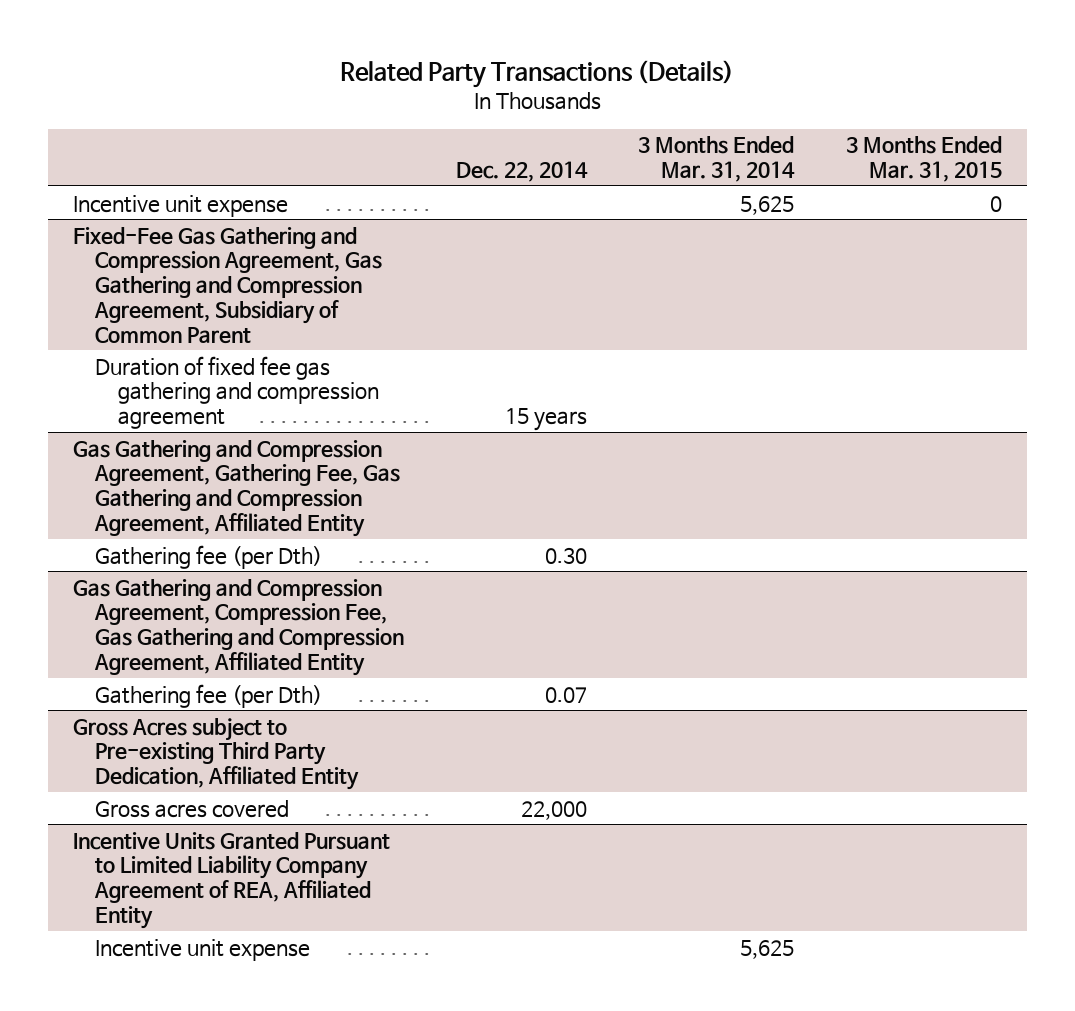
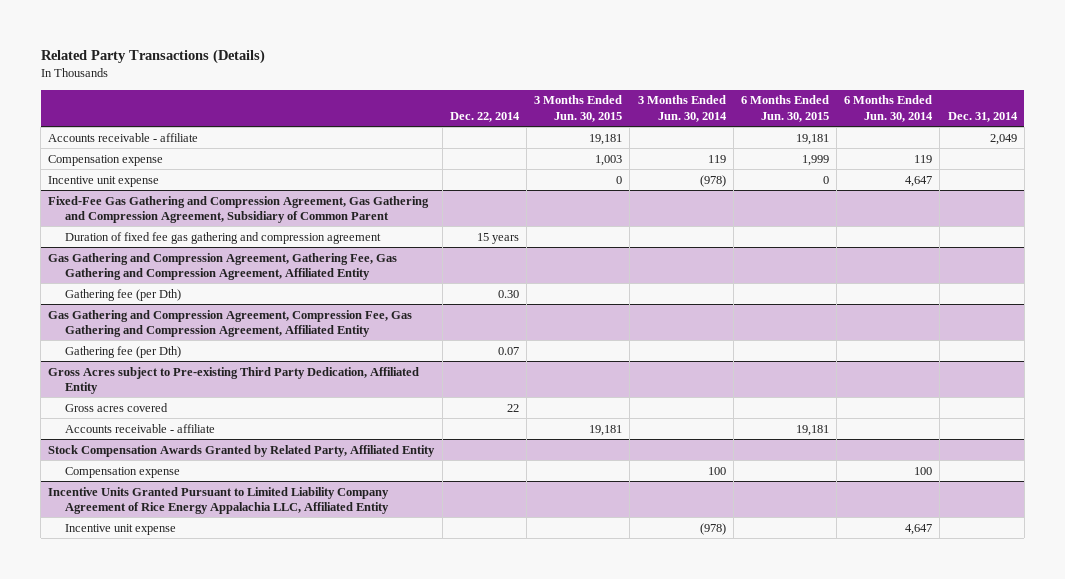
[638,136,796,183] 3 Months Ended Mar. 31, 2014 -> none
[845,136,1002,183] 3 Months Ended Mar. 31, 2015 -> none
none -> [534,95,623,122] 3 Months Ended Jun. 30, 2015
none -> [637,95,727,122] 3 Months Ended Jun. 30, 2014
none -> [740,95,829,122] 6 Months Ended Jun. 30, 2015
none -> [844,95,934,122] 6 Months Ended Jun. 30, 2014
none -> [947,111,1018,122] Dec. 31, 2014
none -> [48,132,199,142] Accounts receivable - affiliate
none -> [48,154,164,166] Compensation expense
[520,800,587,820] 22,000 -> [506,403,519,412] 22
none -> [65,423,216,433] Accounts receivable - affiliate
none -> [48,444,436,457] Stock Compensation Awards Granted by Related Party, Affiliated Entity
none -> [65,466,181,478] Compensation expense
[73,831,391,930] Incentive Units Granted Pursuant to Limited Liability Company Agreement of REA, Affiliated Entity -> [48,486,390,514] Incentive Units Granted Pursuant to Limited Liability Company Agreement of Rice Energy Appalachia LLC, Affiliated Entity

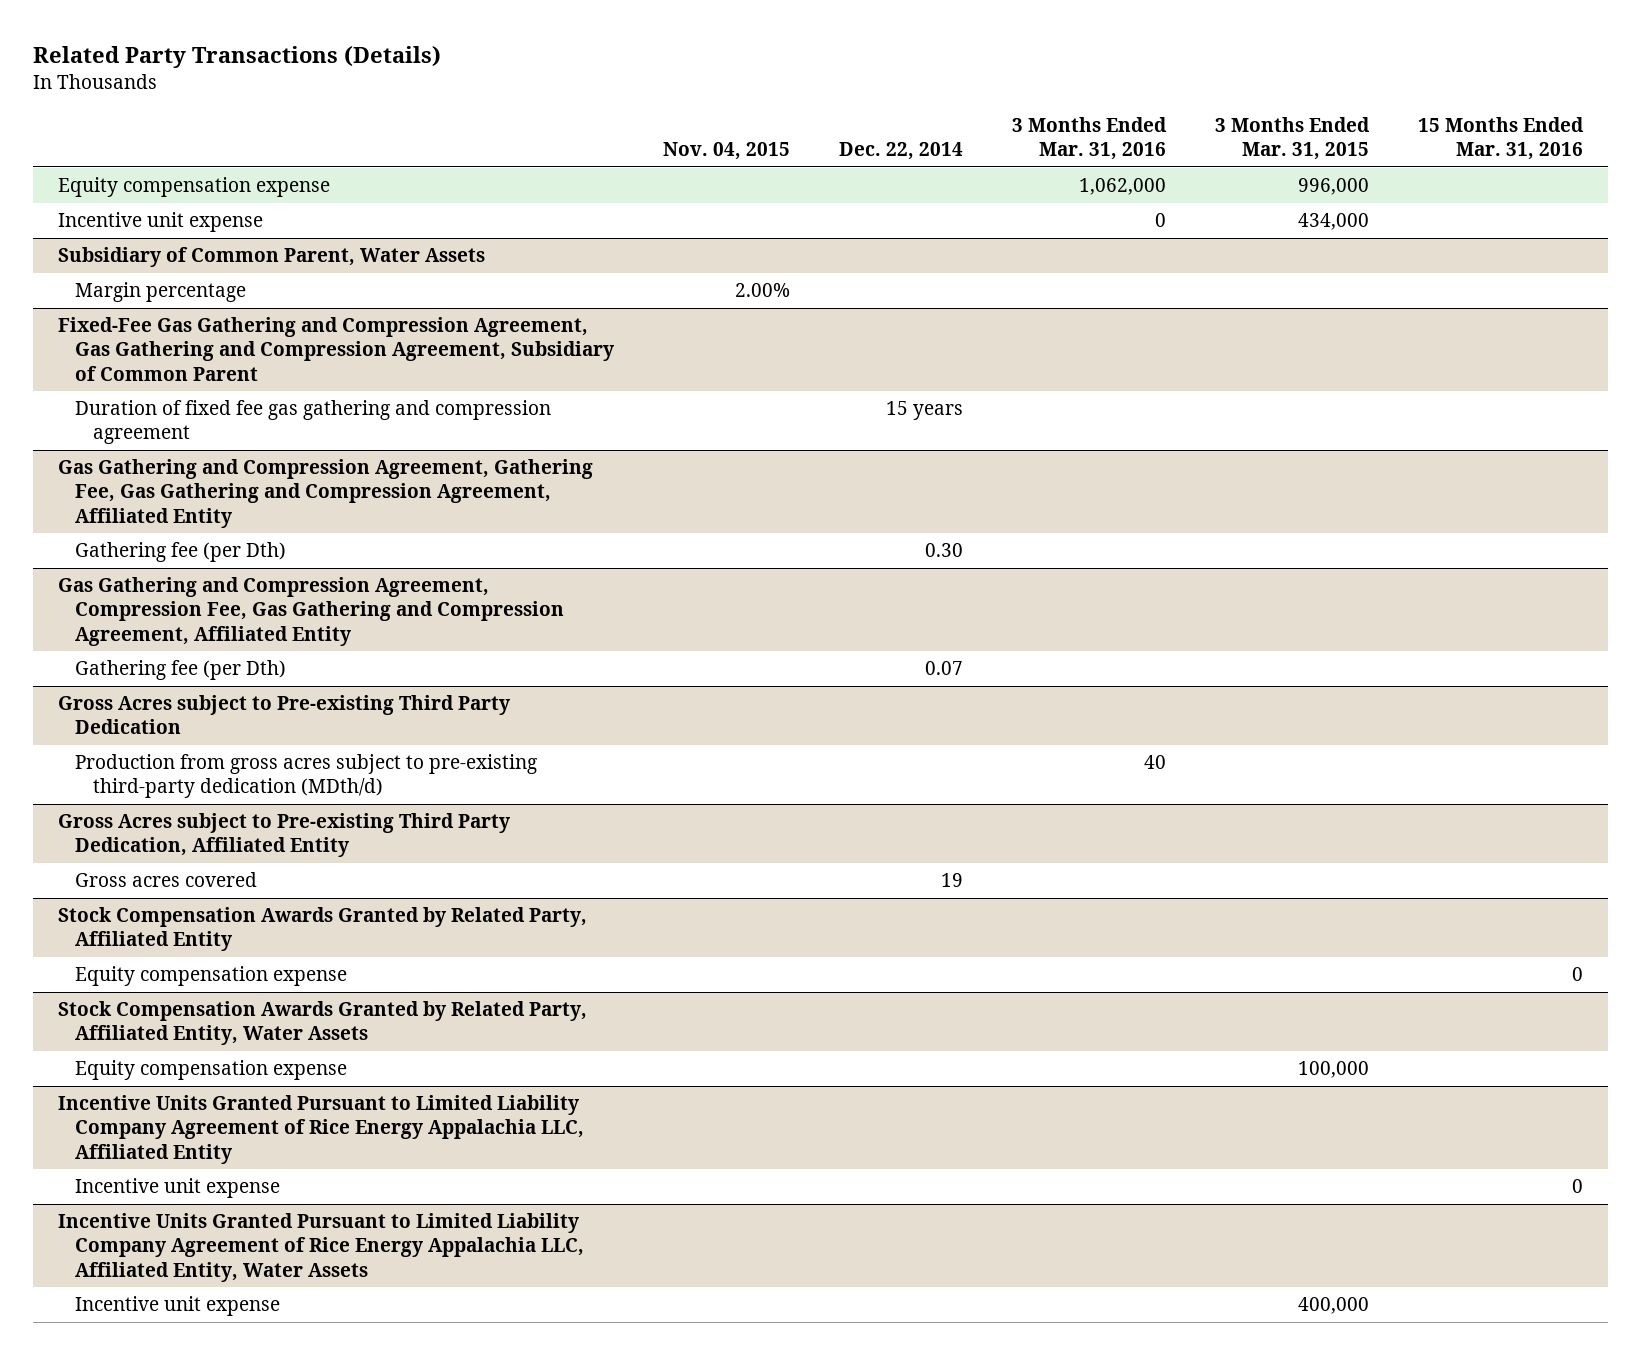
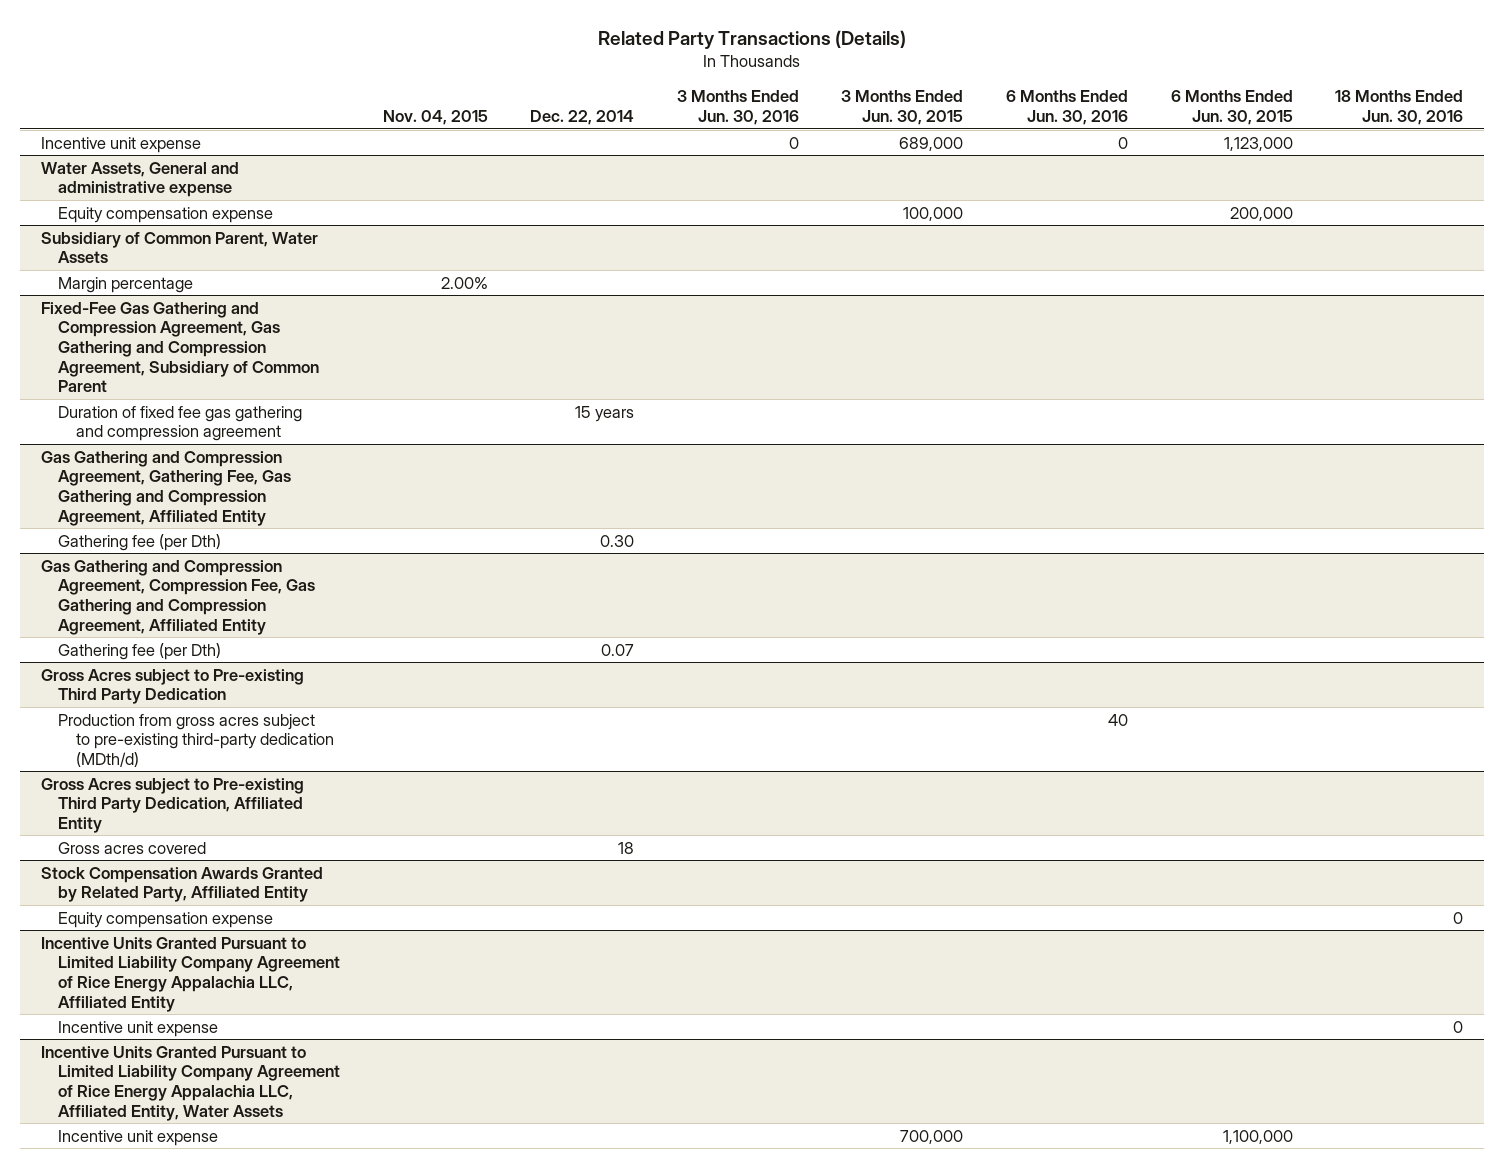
[1012,116,1168,161] 3 Months Ended Mar. 31, 2016 -> none
[1215,116,1371,161] 3 Months Ended Mar. 31, 2015 -> none
[1418,116,1585,161] 15 Months Ended Mar. 31, 2016 -> none
none -> [676,90,799,125] 3 Months Ended Jun. 30, 2016
none -> [841,90,964,125] 3 Months Ended Jun. 30, 2015
none -> [1006,90,1129,125] 6 Months Ended Jun. 30, 2016
none -> [1170,90,1293,125] 6 Months Ended Jun. 30, 2015
none -> [1335,90,1464,125] 18 Months Ended Jun. 30, 2016
[57,177,330,198] Equity compensation expense -> none
none -> [41,161,240,198] Water Assets, General and administrative expense
none -> [58,206,274,223] Equity compensation expense
[941,873,964,888] 19 -> [618,841,635,854] 18
[57,1001,587,1046] Stock Compensation Awards Granted by Related Party, Affiliated Entity, Water Assets -> none
[75,1060,348,1081] Equity compensation expense -> none

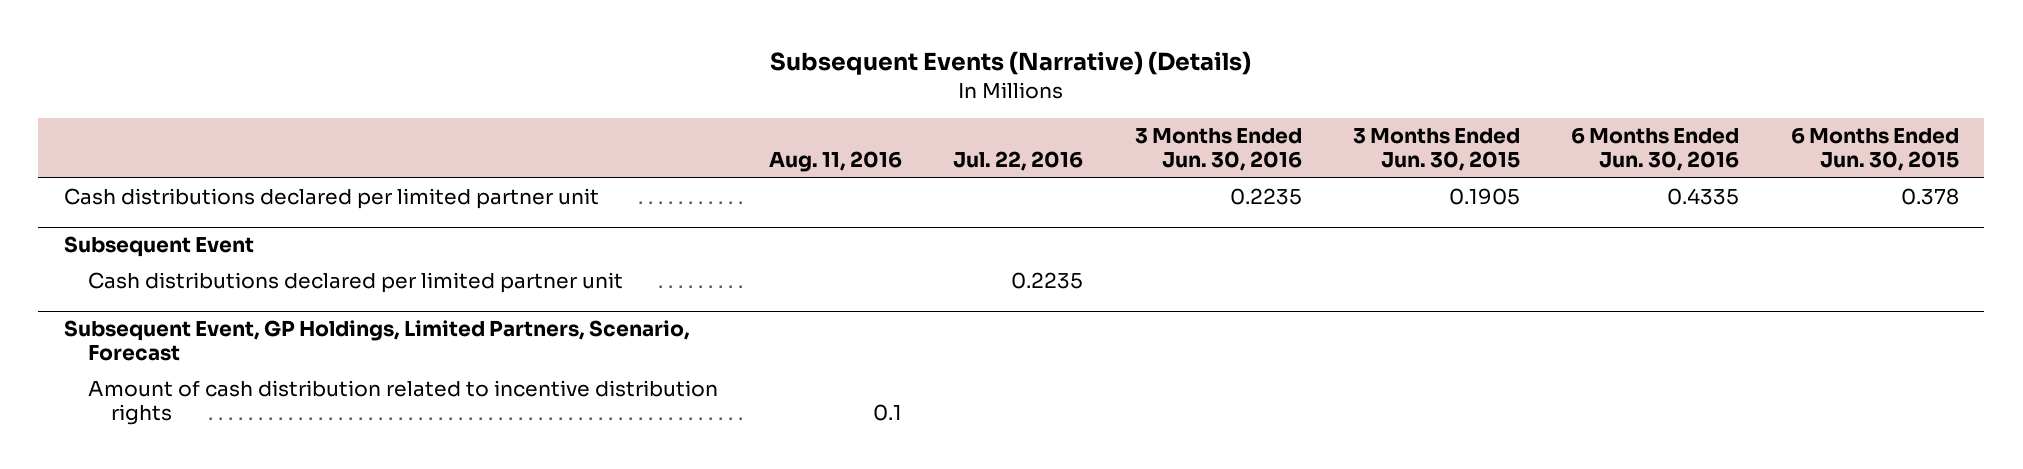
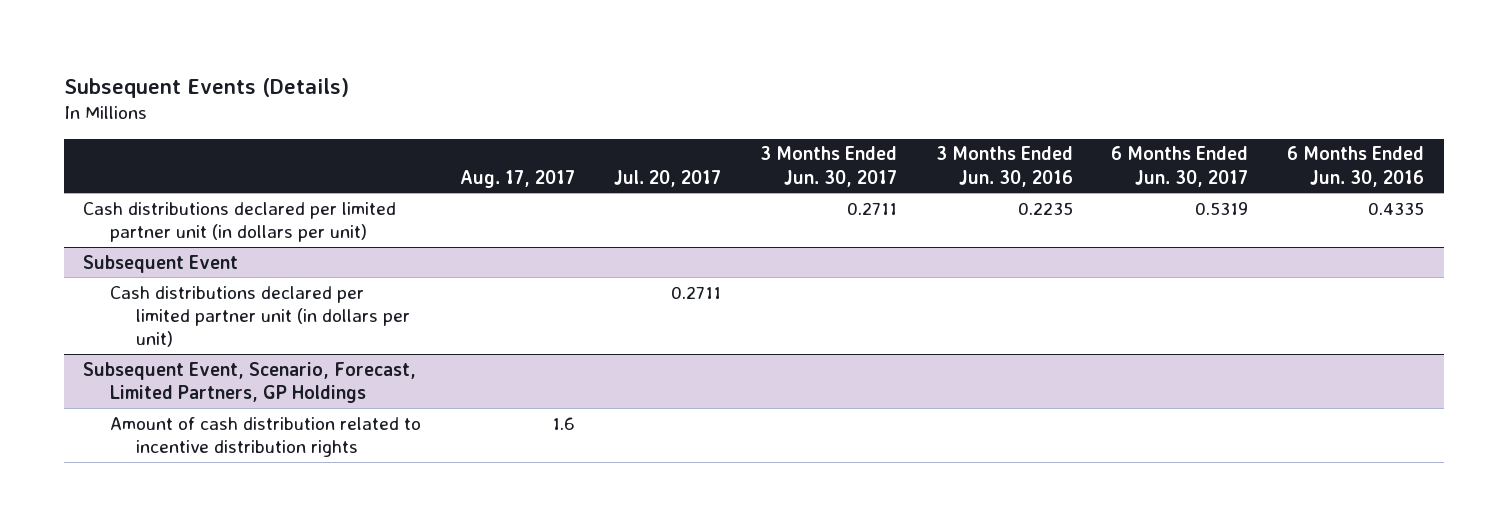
[770,51,1252,76] Subsequent Events (Narrative) (Details) -> [63,77,349,98] Subsequent Events (Details)
[769,151,903,173] Aug. 11, 2016 -> none
[953,151,1084,172] Jul. 22, 2016 -> none
[1352,128,1520,172] 3 Months Ended Jun. 30, 2015 -> none
[1790,127,1959,172] 6 Months Ended Jun. 30, 2015 -> none
none -> [459,169,575,188] Aug. 17, 2017
none -> [613,169,721,187] Jul. 20, 2017
none -> [759,146,897,187] 3 Months Ended Jun. 30, 2017
none -> [1111,146,1249,187] 6 Months Ended Jun. 30, 2017
[64,188,600,210] Cash distributions declared per limited partner unit -> [83,201,397,243] Cash distributions declared per limited partner unit (in dollars per unit)
[87,272,623,294] Cash distributions declared per limited partner unit -> [109,285,411,348] Cash distributions declared per limited partner unit (in dollars per unit)
[64,320,691,362] Subsequent Event, GP Holdings, Limited Partners, Scenario, Forecast -> [83,361,417,404] Subsequent Event, Scenario, Forecast, Limited Partners, GP Holdings

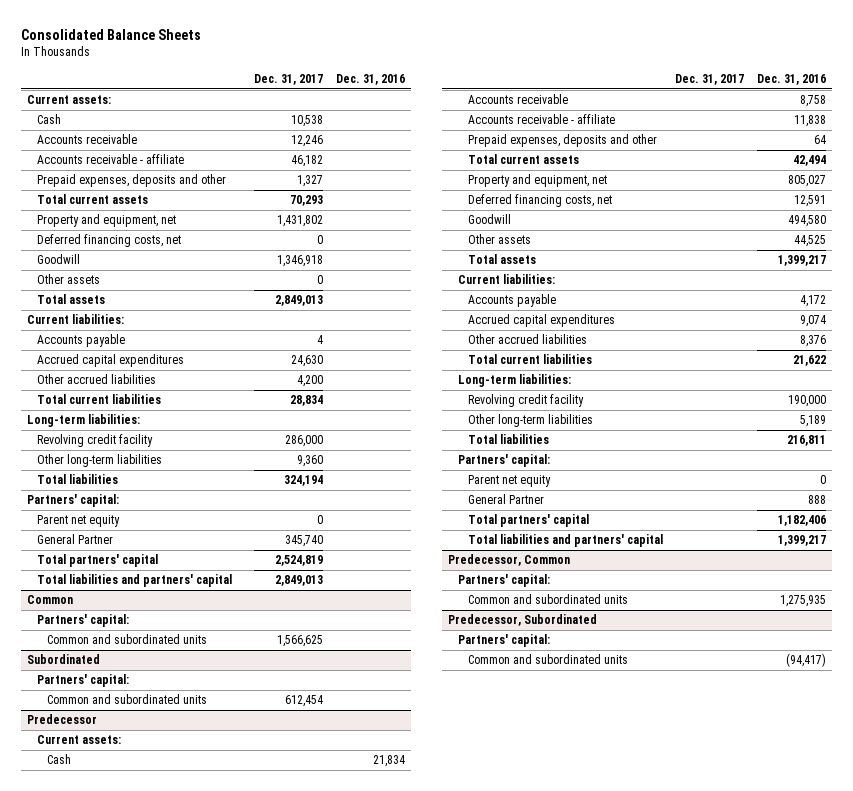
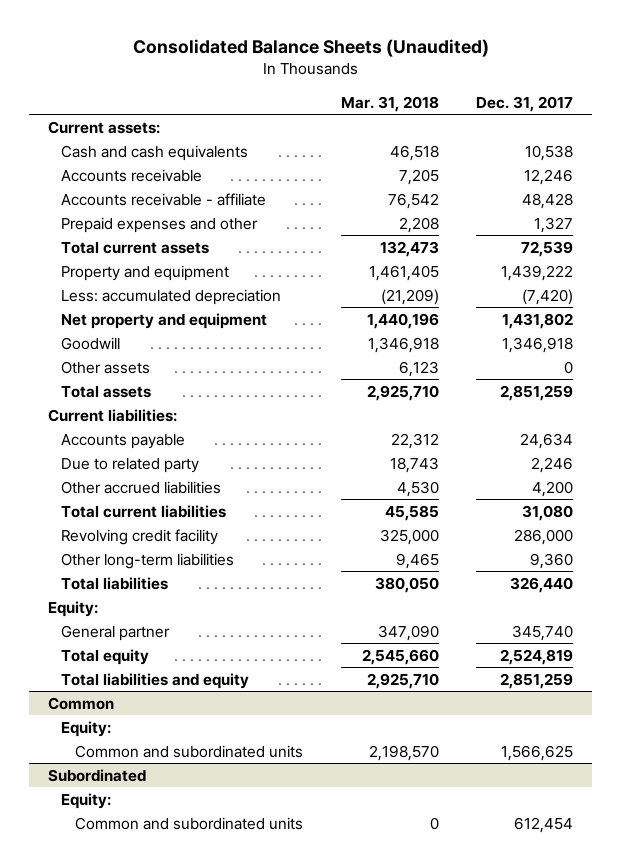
[21,28,202,40] Consolidated Balance Sheets -> [132,39,489,58] Consolidated Balance Sheets (Unaudited)
[335,74,405,86] Dec. 31, 2016 -> none
none -> [340,95,439,112] Mar. 31, 2018
[37,114,62,125] Cash -> [61,144,249,161] Cash and cash equivalents
[37,234,182,248] Deferred financing costs, net -> none
[291,155,324,168] 46,182 -> [522,192,574,209] 48,428
[37,174,227,188] Prepaid expenses, deposits and other -> [61,216,259,233] Prepaid expenses and other
[290,195,324,207] 70,293 -> [521,240,574,257] 72,539
none -> [61,264,230,281] Property and equipment
none -> [61,288,282,305] Less: accumulated depreciation
[37,214,177,228] Property and equipment, net -> [61,312,268,329] Net property and equipment
[275,295,324,307] 2,849,013 -> [500,384,574,401] 2,851,259
[37,354,185,368] Accrued capital expenditures -> none
[317,335,324,345] 4 -> [520,432,574,449] 24,634
none -> [61,457,200,473] Due to related party
[27,414,141,428] Long-term liabilities: -> none
[290,395,324,407] 28,834 -> [522,504,574,521] 31,080
[37,515,121,528] Parent net equity -> none
[284,475,324,487] 324,194 -> [510,576,574,593] 326,440
[27,494,120,508] Partners' capital: -> [47,600,98,617] Equity:
[37,534,114,545] General Partner -> [61,624,171,641] General partner
[37,554,159,568] Total partners' capital -> [61,648,150,665] Total equity
[37,574,233,588] Total liabilities and partners' capital -> [61,672,250,689] Total liabilities and equity
[275,575,324,587] 2,849,013 -> [500,672,574,689] 2,851,259
[37,614,130,628] Partners' capital: -> [61,720,112,737] Equity:
[37,674,130,688] Partners' capital: -> [61,792,112,809] Equity:
[27,714,98,725] Predecessor -> none
[37,735,122,745] Current assets: -> none
[46,754,71,765] Cash -> none
[467,94,568,105] Accounts receivable -> none
[467,114,615,125] Accounts receivable - affiliate -> none
[467,134,657,148] Prepaid expenses, deposits and other -> none
[467,154,579,165] Total current assets -> none
[467,174,607,188] Property and equipment, net -> none
[467,194,612,208] Deferred financing costs, net -> none
[467,214,511,225] Goodwill -> none
[467,234,531,245] Other assets -> none
[467,254,536,265] Total assets -> none
[457,274,555,285] Current liabilities: -> none
[467,294,556,308] Accounts payable -> none
[467,314,615,328] Accrued capital expenditures -> none
[467,334,587,345] Other accrued liabilities -> none
[467,354,592,365] Total current liabilities -> none
[457,374,571,388] Long-term liabilities: -> none
[467,394,584,408] Revolving credit facility -> none
[467,414,593,428] Other long-term liabilities -> none
[467,434,549,445] Total liabilities -> none
[457,454,550,468] Partners' capital: -> none
[467,475,551,488] Parent net equity -> none
[467,494,544,505] General Partner -> none
[467,514,589,528] Total partners' capital -> none
[467,534,663,548] Total liabilities and partners' capital -> none
[447,554,570,567] Predecessor, Common -> none
[457,574,550,588] Partners' capital: -> none
[467,594,628,605] Common and subordinated units -> none
[447,614,597,627] Predecessor, Subordinated -> none
[457,634,550,648] Partners' capital: -> none
[467,654,628,665] Common and subordinated units -> none

